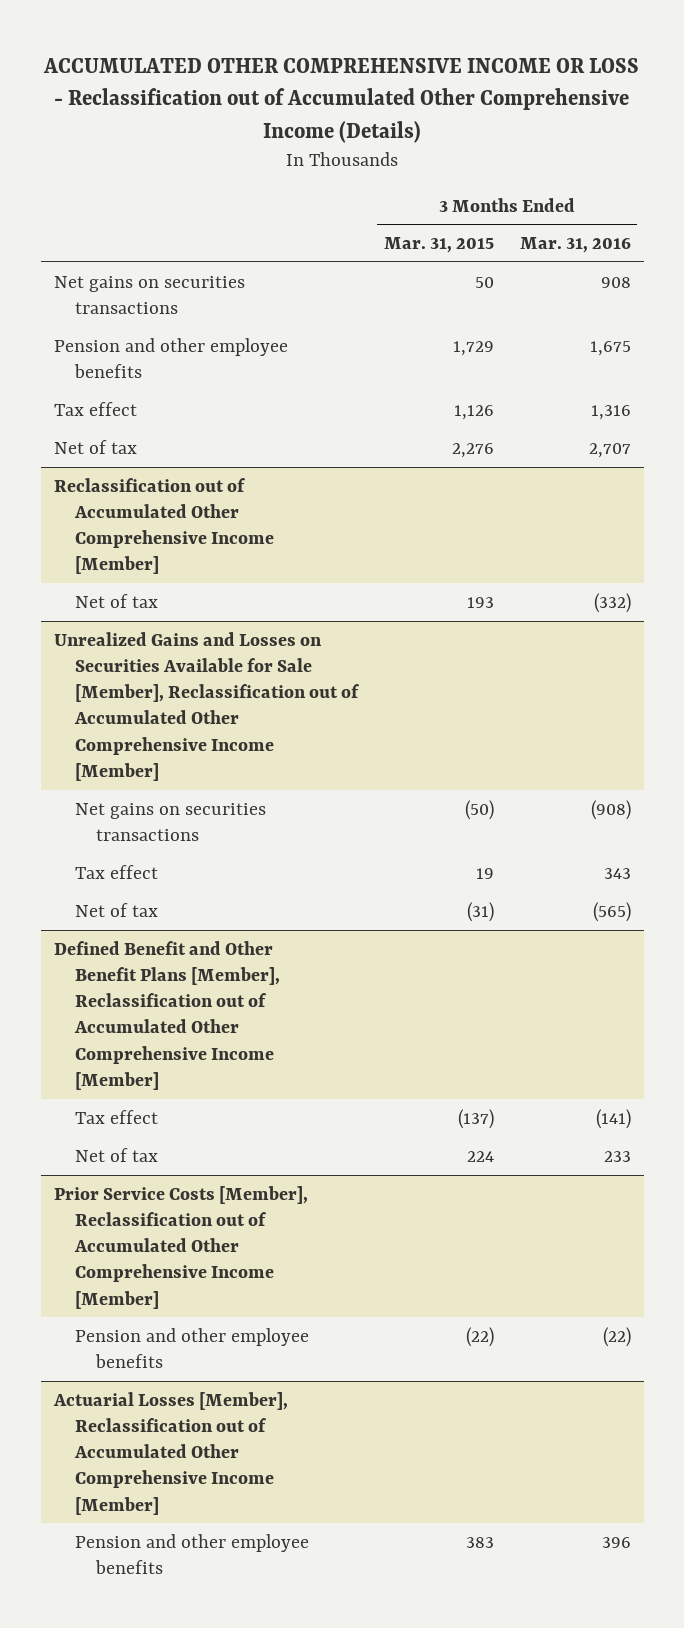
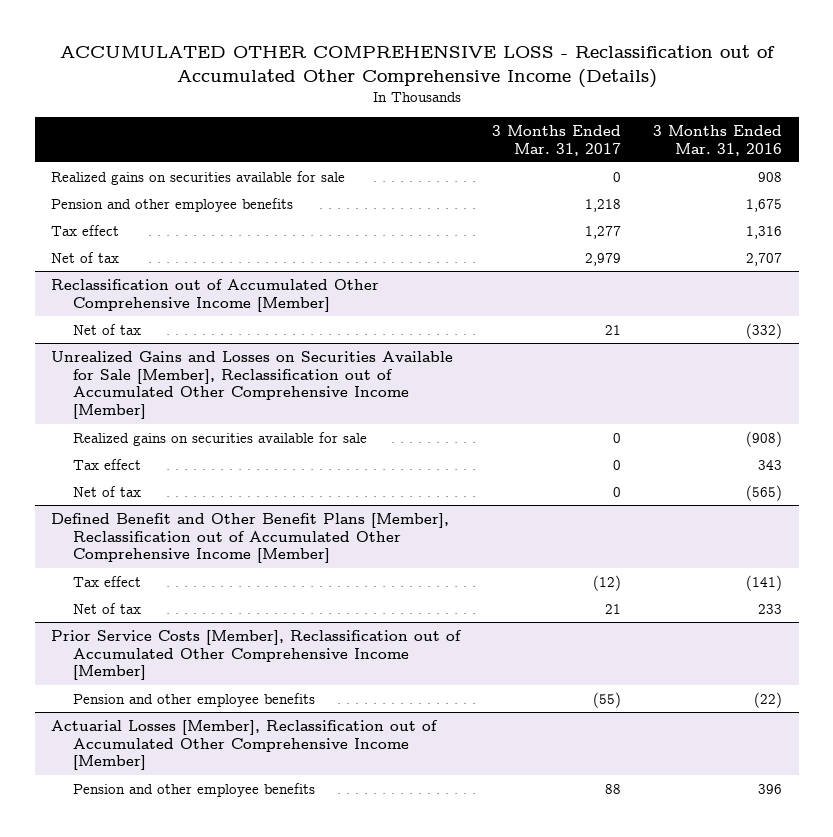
[43,57,640,143] ACCUMULATED OTHER COMPREHENSIVE INCOME OR LOSS - Reclassification out of Accumulated Other Comprehensive Income (Details) -> [59,45,775,88] ACCUMULATED OTHER COMPREHENSIVE LOSS - Reclassification out of Accumulated Other Comprehensive Income (Details)
[383,237,494,254] Mar. 31, 2015 -> none
none -> [492,124,622,156] 3 Months Ended Mar. 31, 2017
[53,275,245,314] Net gains on securities transactions -> [50,170,345,185] Realized gains on securities available for sale
[74,802,266,841] Net gains on securities transactions -> [72,431,367,446] Realized gains on securities available for sale

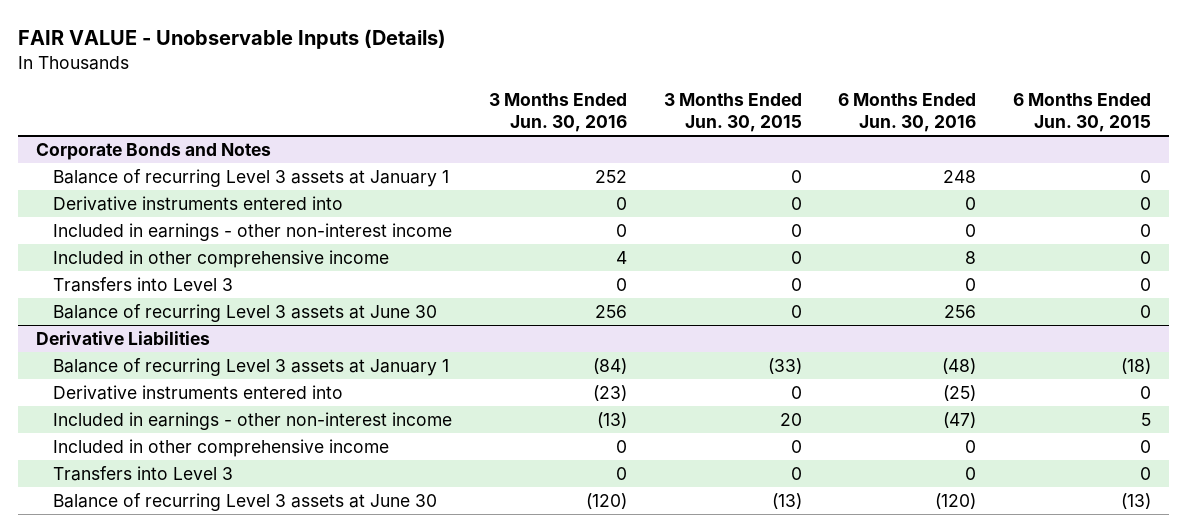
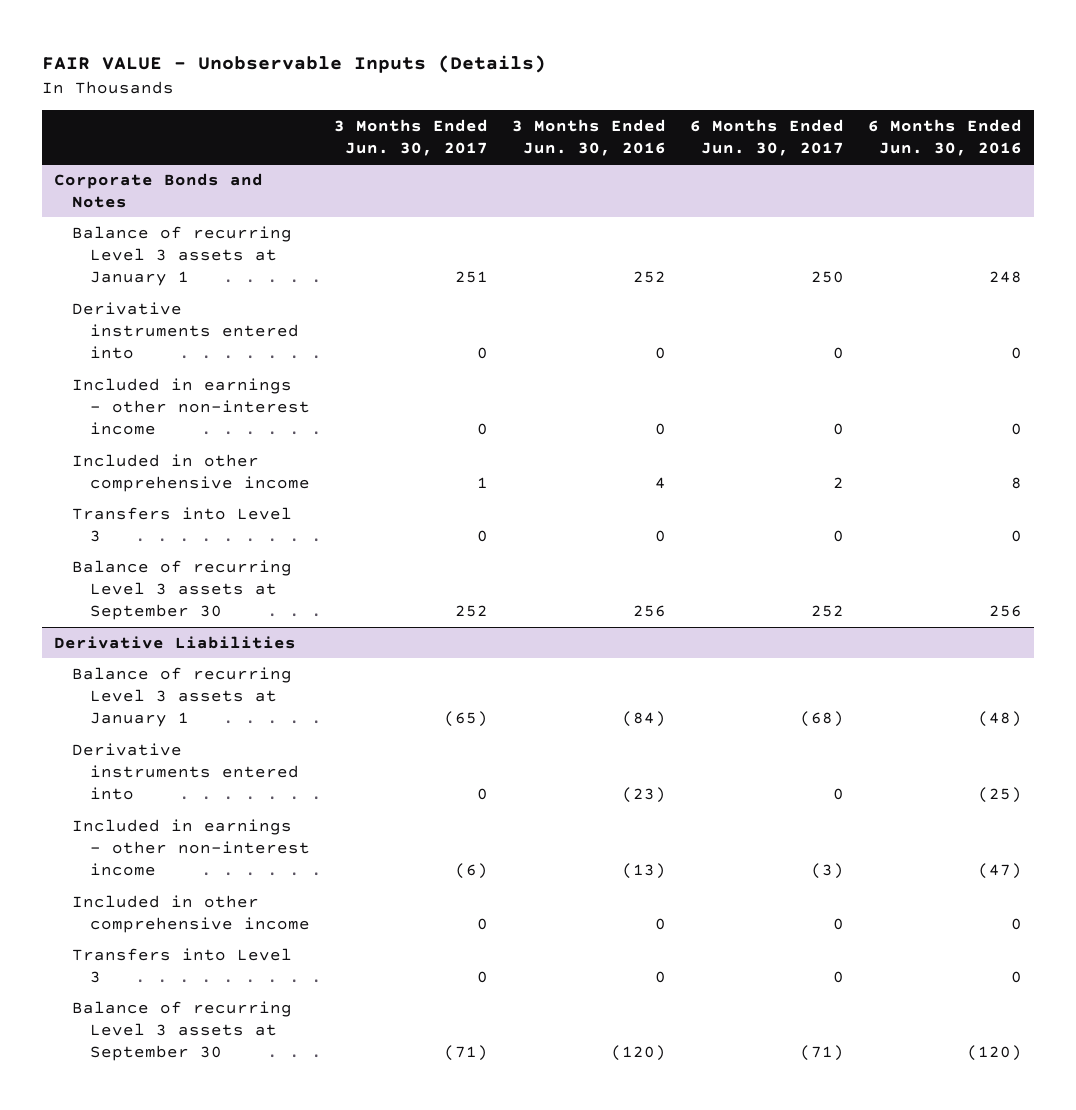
[663,93,802,132] 3 Months Ended Jun. 30, 2015 -> none
[1012,93,1151,132] 6 Months Ended Jun. 30, 2015 -> none
none -> [334,118,489,157] 3 Months Ended Jun. 30, 2017
none -> [690,118,845,157] 6 Months Ended Jun. 30, 2017
[53,304,438,323] Balance of recurring Level 3 assets at June 30 -> [72,559,293,621] Balance of recurring Level 3 assets at September 30
[53,493,438,512] Balance of recurring Level 3 assets at June 30 -> [72,1000,293,1062] Balance of recurring Level 3 assets at September 30

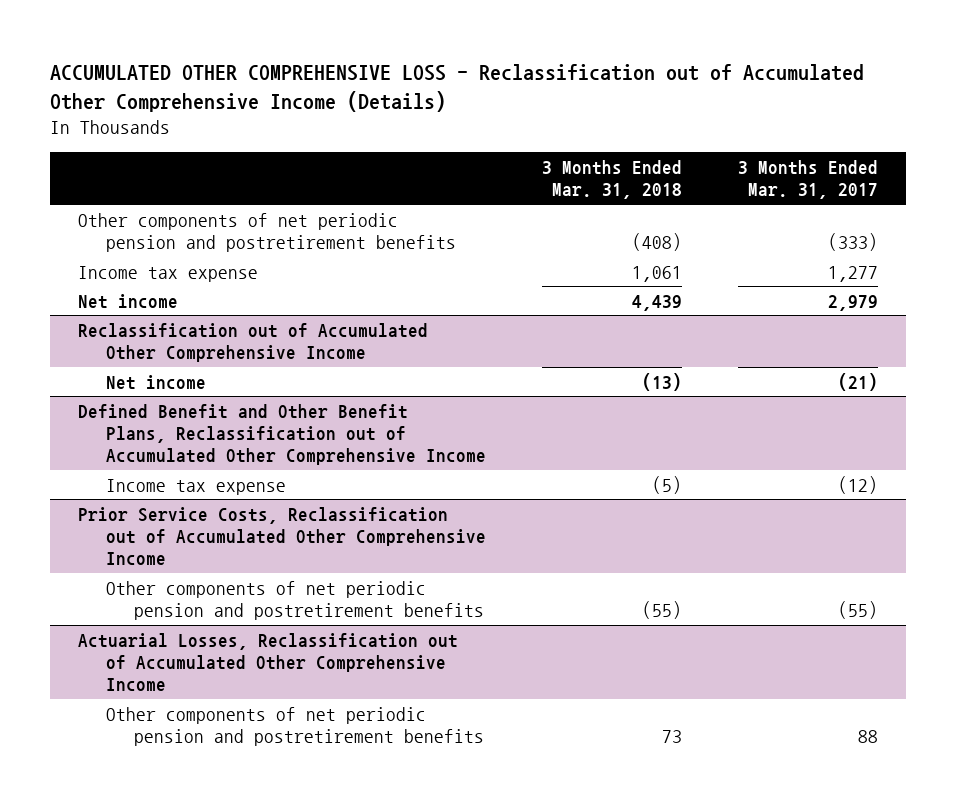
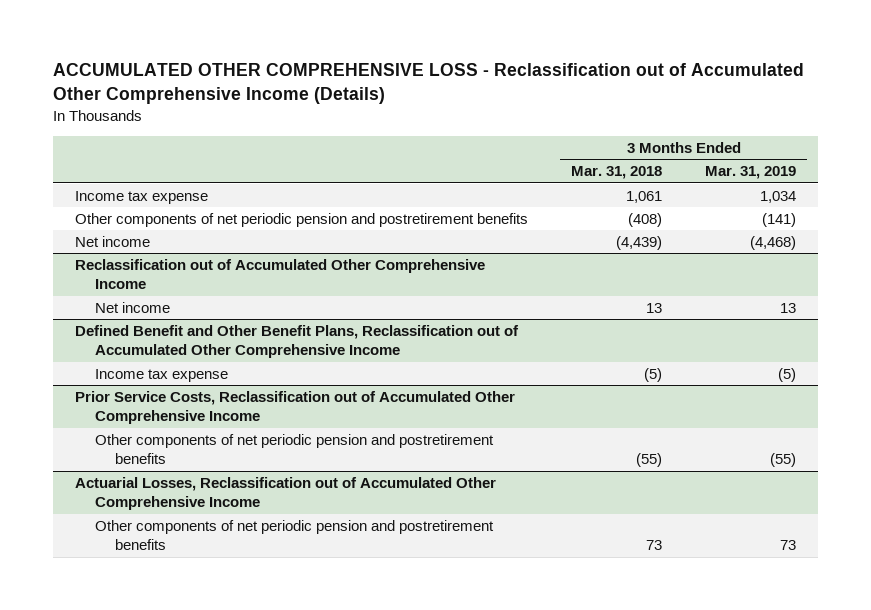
[738,159,879,200] 3 Months Ended Mar. 31, 2017 -> none
none -> [705,166,797,180] Mar. 31, 2019
[77,212,457,253] Other components of net periodic pension and postretirement benefits -> [74,212,528,227] Other components of net periodic pension and postretirement benefits
[632,294,683,311] 4,439 -> [615,235,662,250] (4,439)
[642,372,683,391] (13) -> [645,302,662,313] 13

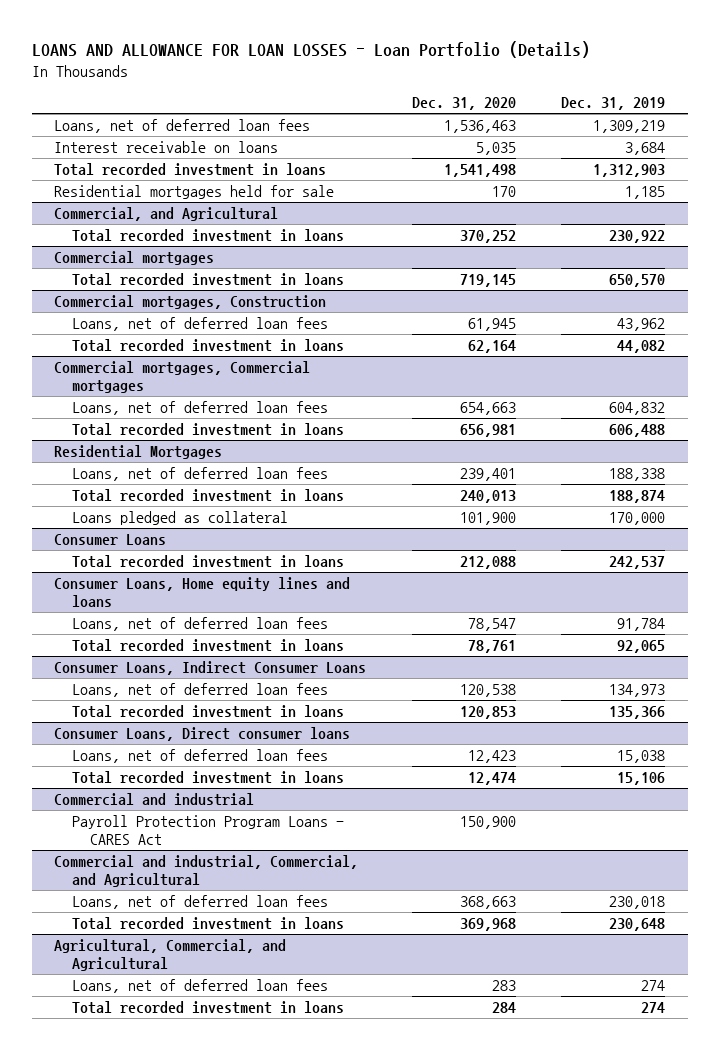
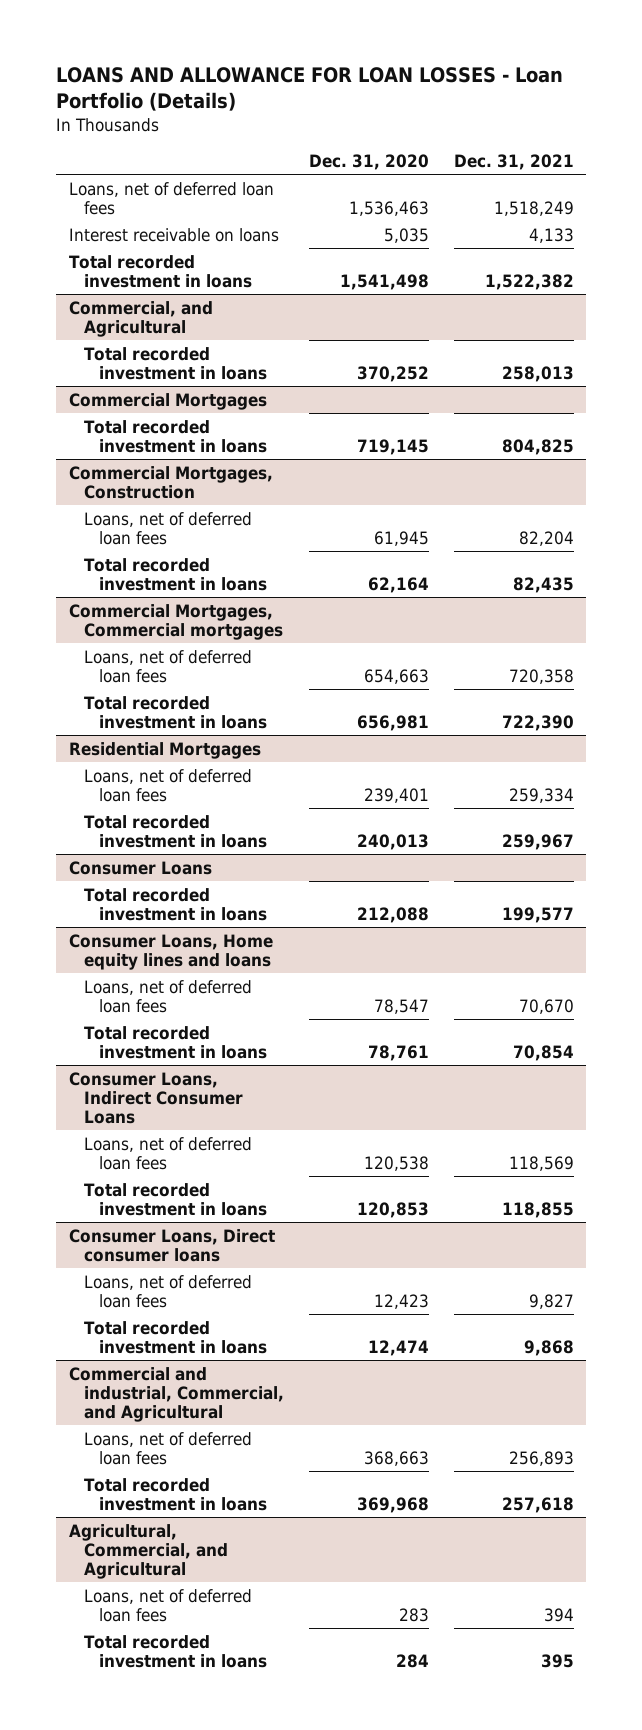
[561,97,666,111] Dec. 31, 2019 -> none
none -> [453,153,574,170] Dec. 31, 2021
[54,184,335,199] Residential mortgages held for sale -> none
[54,250,215,265] Commercial mortgages -> [68,392,267,410] Commercial Mortgages
[54,294,327,309] Commercial mortgages, Construction -> [68,465,273,499] Commercial Mortgages, Construction
[54,360,311,394] Commercial mortgages, Commercial mortgages -> [68,603,283,640] Commercial Mortgages, Commercial mortgages
[72,510,289,525] Loans pledged as collateral -> none
[54,792,255,806] Commercial and industrial -> none
[72,814,345,846] Payroll Protection Program Loans - CARES Act -> none

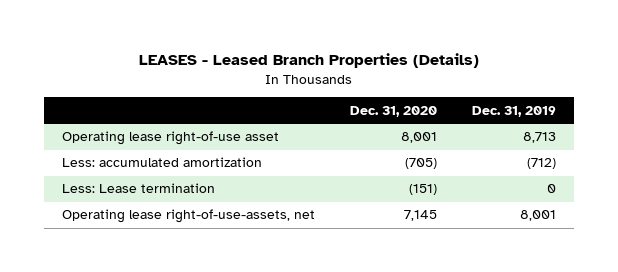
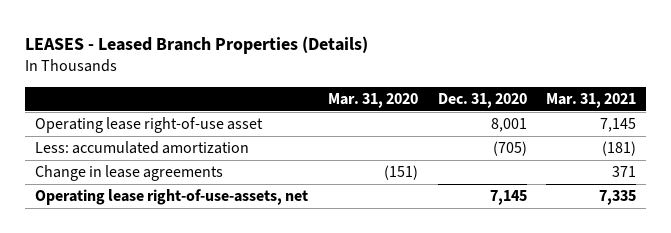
[472,105,557,117] Dec. 31, 2019 -> none
none -> [327,93,418,109] Mar. 31, 2020
none -> [546,93,637,109] Mar. 31, 2021
[61,183,215,194] Less: Lease termination -> none
none -> [35,165,224,182] Change in lease agreements

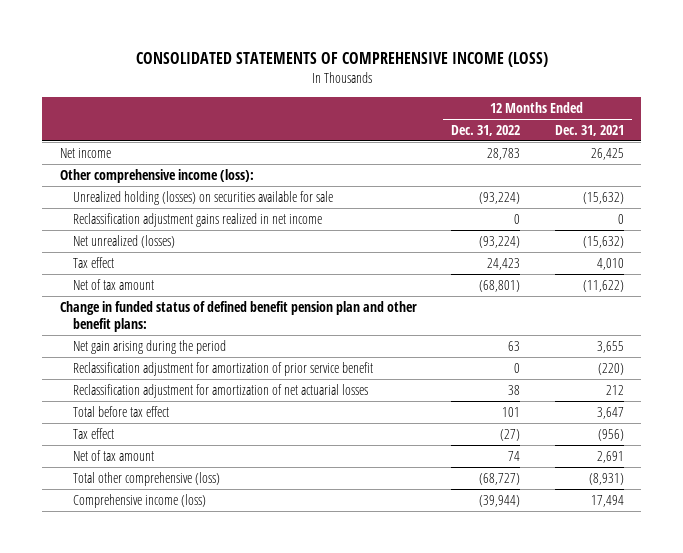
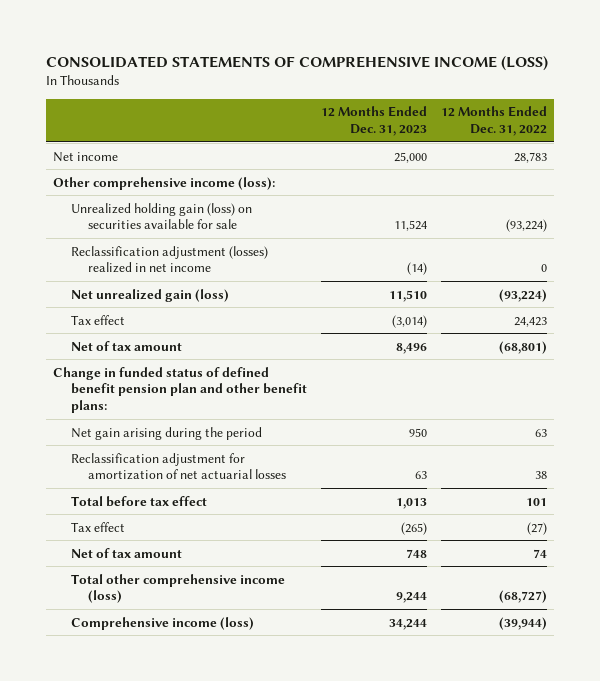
[554,124,624,136] Dec. 31, 2021 -> none
none -> [320,106,427,137] 12 Months Ended Dec. 31, 2023
[72,190,333,205] Unrealized holding (losses) on securities available for sale -> [70,202,252,230] Unrealized holding gain (loss) on securities available for sale
[72,212,322,227] Reclassification adjustment gains realized in net income -> [70,245,268,274] Reclassification adjustment (losses) realized in net income
[72,234,175,248] Net unrealized (losses) -> [70,288,229,302] Net unrealized gain (loss)
[72,361,373,376] Reclassification adjustment for amortization of prior service benefit -> none
[72,471,220,486] Total other comprehensive (loss) -> [70,573,285,604] Total other comprehensive income (loss)

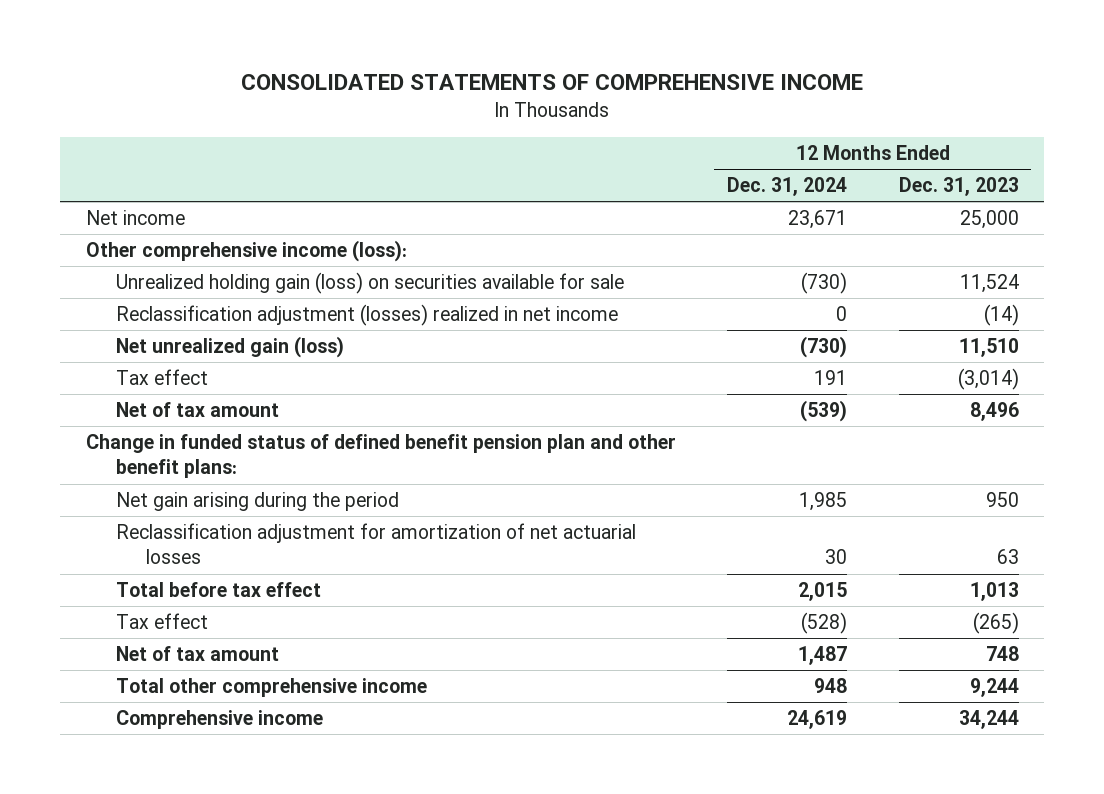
[45,55,548,71] CONSOLIDATED STATEMENTS OF COMPREHENSIVE INCOME (LOSS) -> [241,74,864,91] CONSOLIDATED STATEMENTS OF COMPREHENSIVE INCOME
[440,106,547,137] 12 Months Ended Dec. 31, 2022 -> none
none -> [727,177,848,197] Dec. 31, 2024
[70,573,285,604] Total other comprehensive income (loss) -> [115,678,427,698] Total other comprehensive income
[70,616,254,630] Comprehensive income (loss) -> [115,710,323,730] Comprehensive income

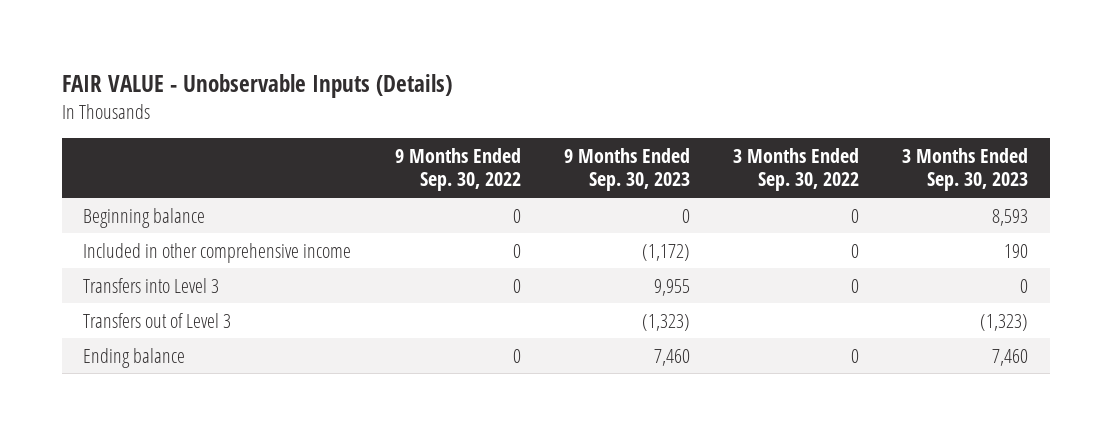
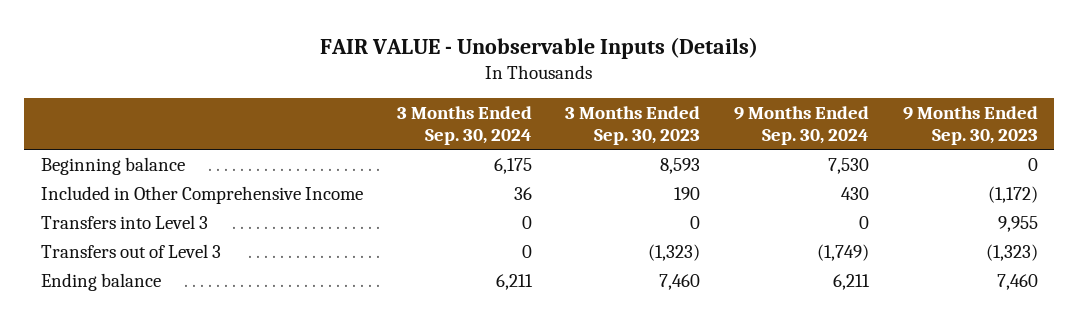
[394,147,521,192] 9 Months Ended Sep. 30, 2022 -> none
[732,147,859,192] 3 Months Ended Sep. 30, 2022 -> none
none -> [396,105,532,145] 3 Months Ended Sep. 30, 2024
none -> [734,105,870,145] 9 Months Ended Sep. 30, 2024
[83,242,352,263] Included in other comprehensive income -> [41,186,364,205] Included in Other Comprehensive Income

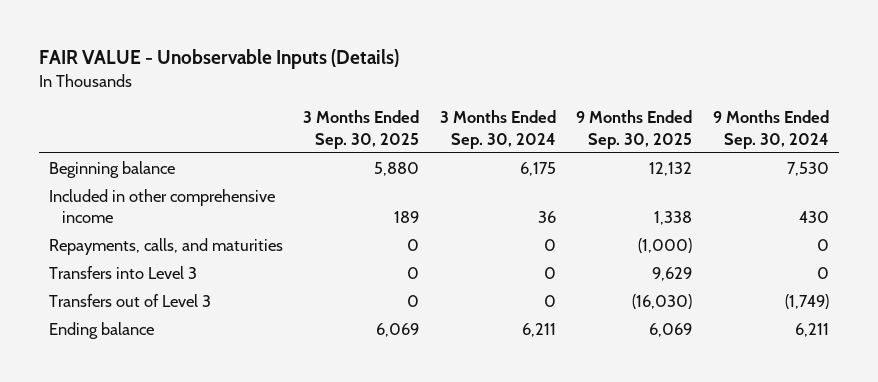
[565,105,701,145] 3 Months Ended Sep. 30, 2023 -> none
[902,105,1038,145] 9 Months Ended Sep. 30, 2023 -> none
none -> [303,110,420,149] 3 Months Ended Sep. 30, 2025
none -> [576,110,693,149] 9 Months Ended Sep. 30, 2025
[41,186,364,205] Included in Other Comprehensive Income -> [48,188,275,223] Included in other comprehensive income
none -> [48,237,283,255] Repayments, calls, and maturities

